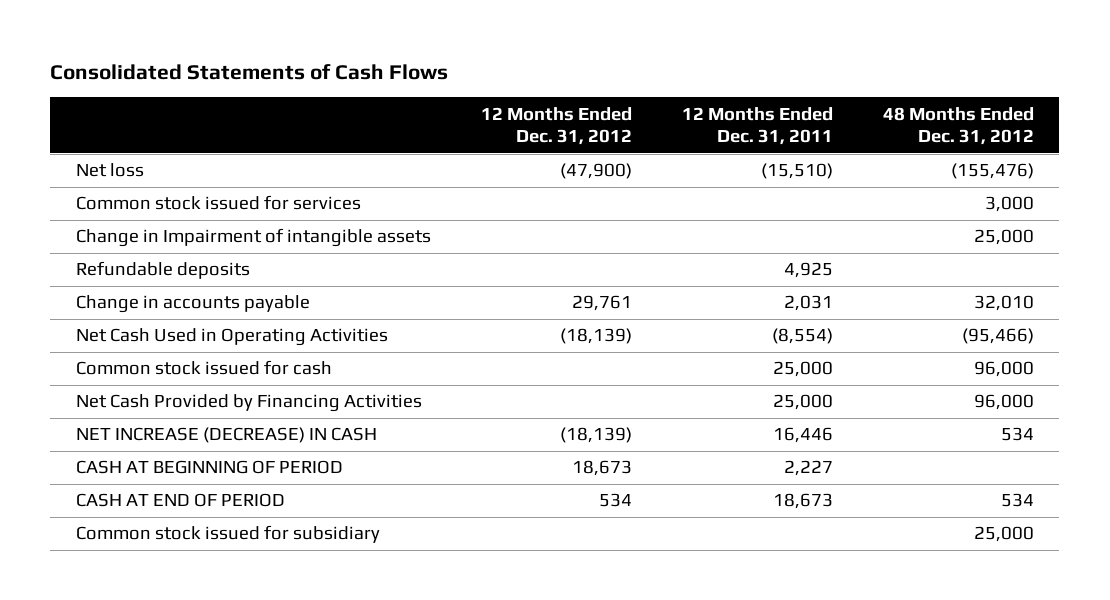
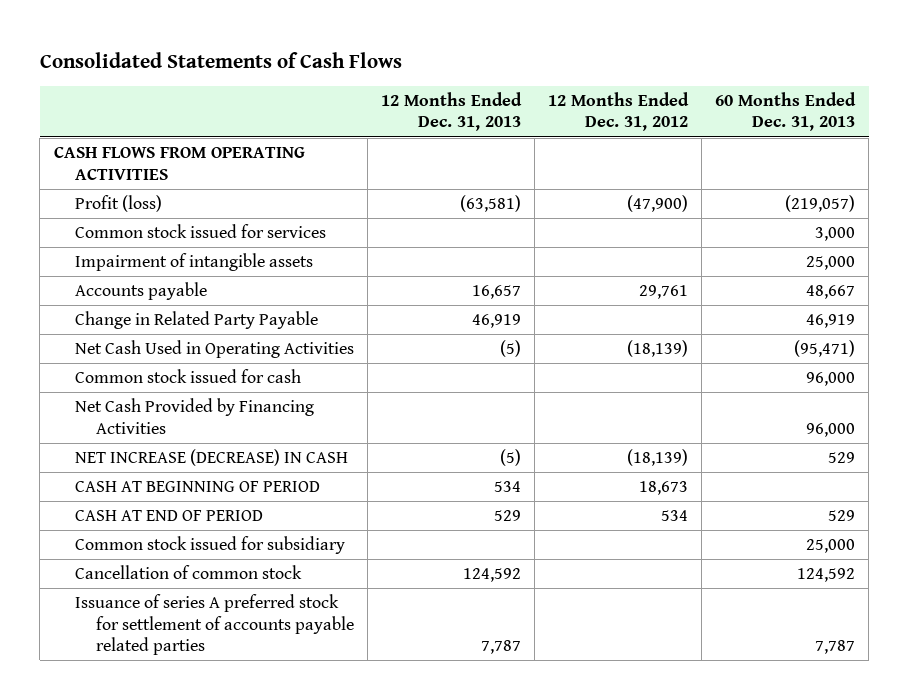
[682,106,834,146] 12 Months Ended Dec. 31, 2011 -> none
[883,106,1035,146] 48 Months Ended Dec. 31, 2012 -> none
none -> [380,91,522,132] 12 Months Ended Dec. 31, 2013
none -> [715,91,857,132] 60 Months Ended Dec. 31, 2013
none -> [53,147,305,180] CASH FLOWS FROM OPERATING ACTIVITIES
[75,163,144,178] Net loss -> [74,195,162,213] Profit (loss)
[75,261,250,280] Refundable deposits -> none
[75,228,431,248] Change in Impairment of intangible assets -> [74,253,313,272] Impairment of intangible assets
[75,295,310,314] Change in accounts payable -> [74,282,207,301] Accounts payable
none -> [74,311,318,330] Change in Related Party Payable
none -> [74,565,302,580] Cancellation of common stock
none -> [74,594,354,656] Issuance of series A preferred stock for settlement of accounts payable related parties

